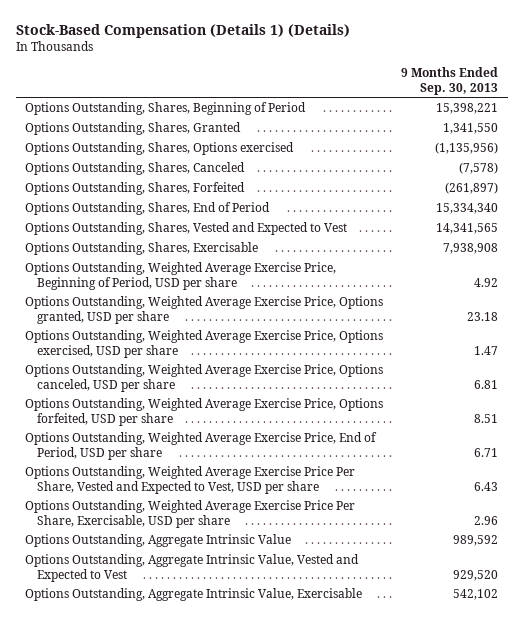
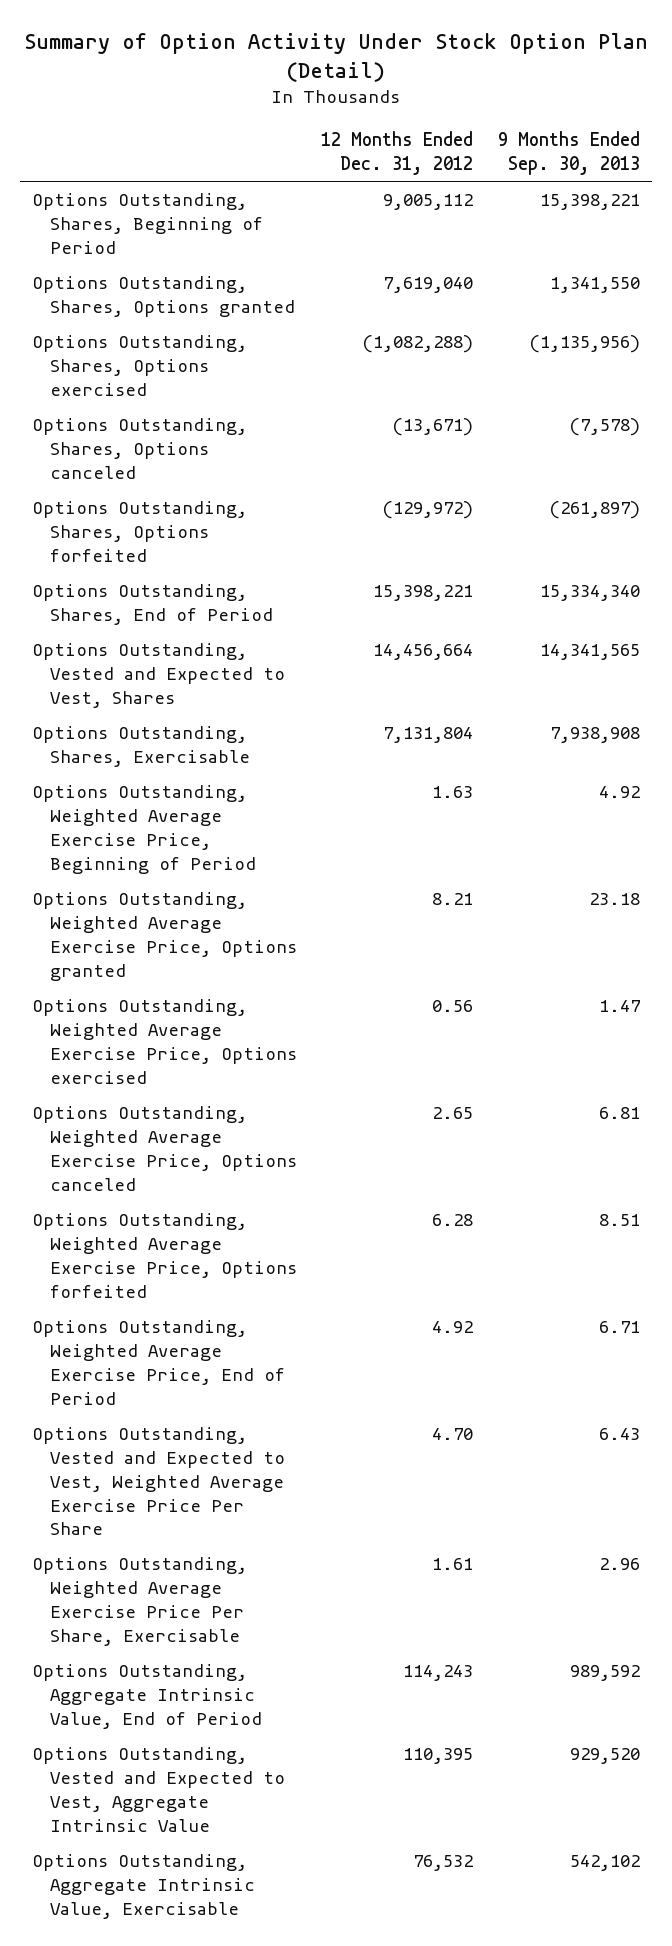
[15,23,350,38] Stock-Based Compensation (Details 1) (Details) -> [24,33,649,83] Summary of Option Activity Under Stock Option Plan (Detail)
none -> [321,131,474,176] 12 Months Ended Dec. 31, 2012
[25,122,242,136] Options Outstanding, Shares, Granted -> [32,276,295,317] Options Outstanding, Shares, Options granted
[25,162,246,176] Options Outstanding, Shares, Canceled -> [32,418,248,479] Options Outstanding, Shares, Options canceled
[25,182,246,196] Options Outstanding, Shares, Forfeited -> [32,501,248,562] Options Outstanding, Shares, Options forfeited
[25,222,348,236] Options Outstanding, Shares, Vested and Expected to Vest -> [32,643,285,708] Options Outstanding, Vested and Expected to Vest, Shares
[25,262,337,290] Options Outstanding, Weighted Average Exercise Price, Beginning of Period, USD per share -> [32,785,256,874] Options Outstanding, Weighted Average Exercise Price, Beginning of Period
[25,296,384,324] Options Outstanding, Weighted Average Exercise Price, Options granted, USD per share -> [32,892,297,981] Options Outstanding, Weighted Average Exercise Price, Options granted
[25,330,384,358] Options Outstanding, Weighted Average Exercise Price, Options exercised, USD per share -> [32,999,297,1084] Options Outstanding, Weighted Average Exercise Price, Options exercised
[25,364,384,392] Options Outstanding, Weighted Average Exercise Price, Options canceled, USD per share -> [32,1106,297,1191] Options Outstanding, Weighted Average Exercise Price, Options canceled
[25,398,384,426] Options Outstanding, Weighted Average Exercise Price, Options forfeited, USD per share -> [32,1213,297,1298] Options Outstanding, Weighted Average Exercise Price, Options forfeited
[25,432,378,460] Options Outstanding, Weighted Average Exercise Price, End of Period, USD per share -> [32,1320,285,1405] Options Outstanding, Weighted Average Exercise Price, End of Period
[25,466,356,494] Options Outstanding, Weighted Average Exercise Price Per Share, Vested and Expected to Vest, USD per share -> [32,1427,285,1536] Options Outstanding, Vested and Expected to Vest, Weighted Average Exercise Price Per Share
[25,500,356,528] Options Outstanding, Weighted Average Exercise Price Per Share, Exercisable, USD per share -> [32,1557,248,1646] Options Outstanding, Weighted Average Exercise Price Per Share, Exercisable
[25,534,292,548] Options Outstanding, Aggregate Intrinsic Value -> [32,1664,262,1729] Options Outstanding, Aggregate Intrinsic Value, End of Period
[25,554,360,582] Options Outstanding, Aggregate Intrinsic Value, Vested and Expected to Vest -> [32,1747,285,1832] Options Outstanding, Vested and Expected to Vest, Aggregate Intrinsic Value

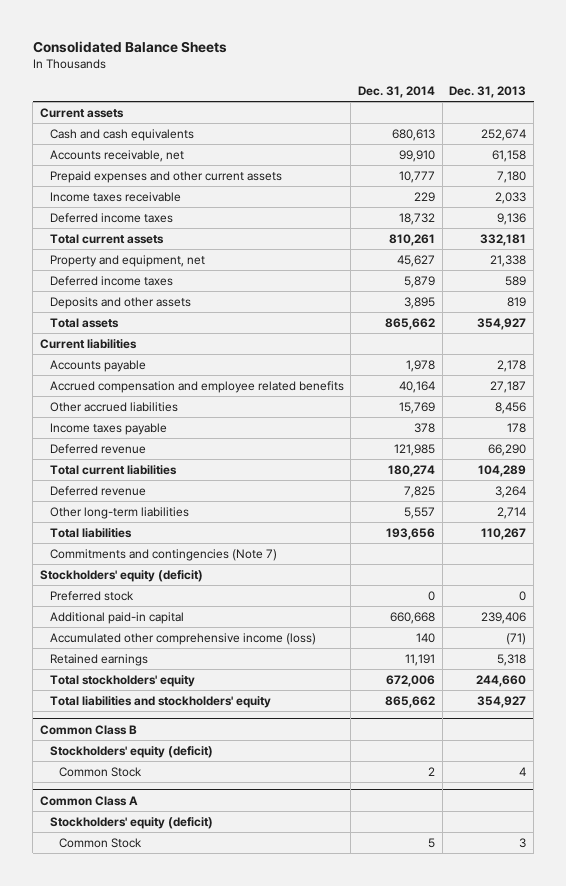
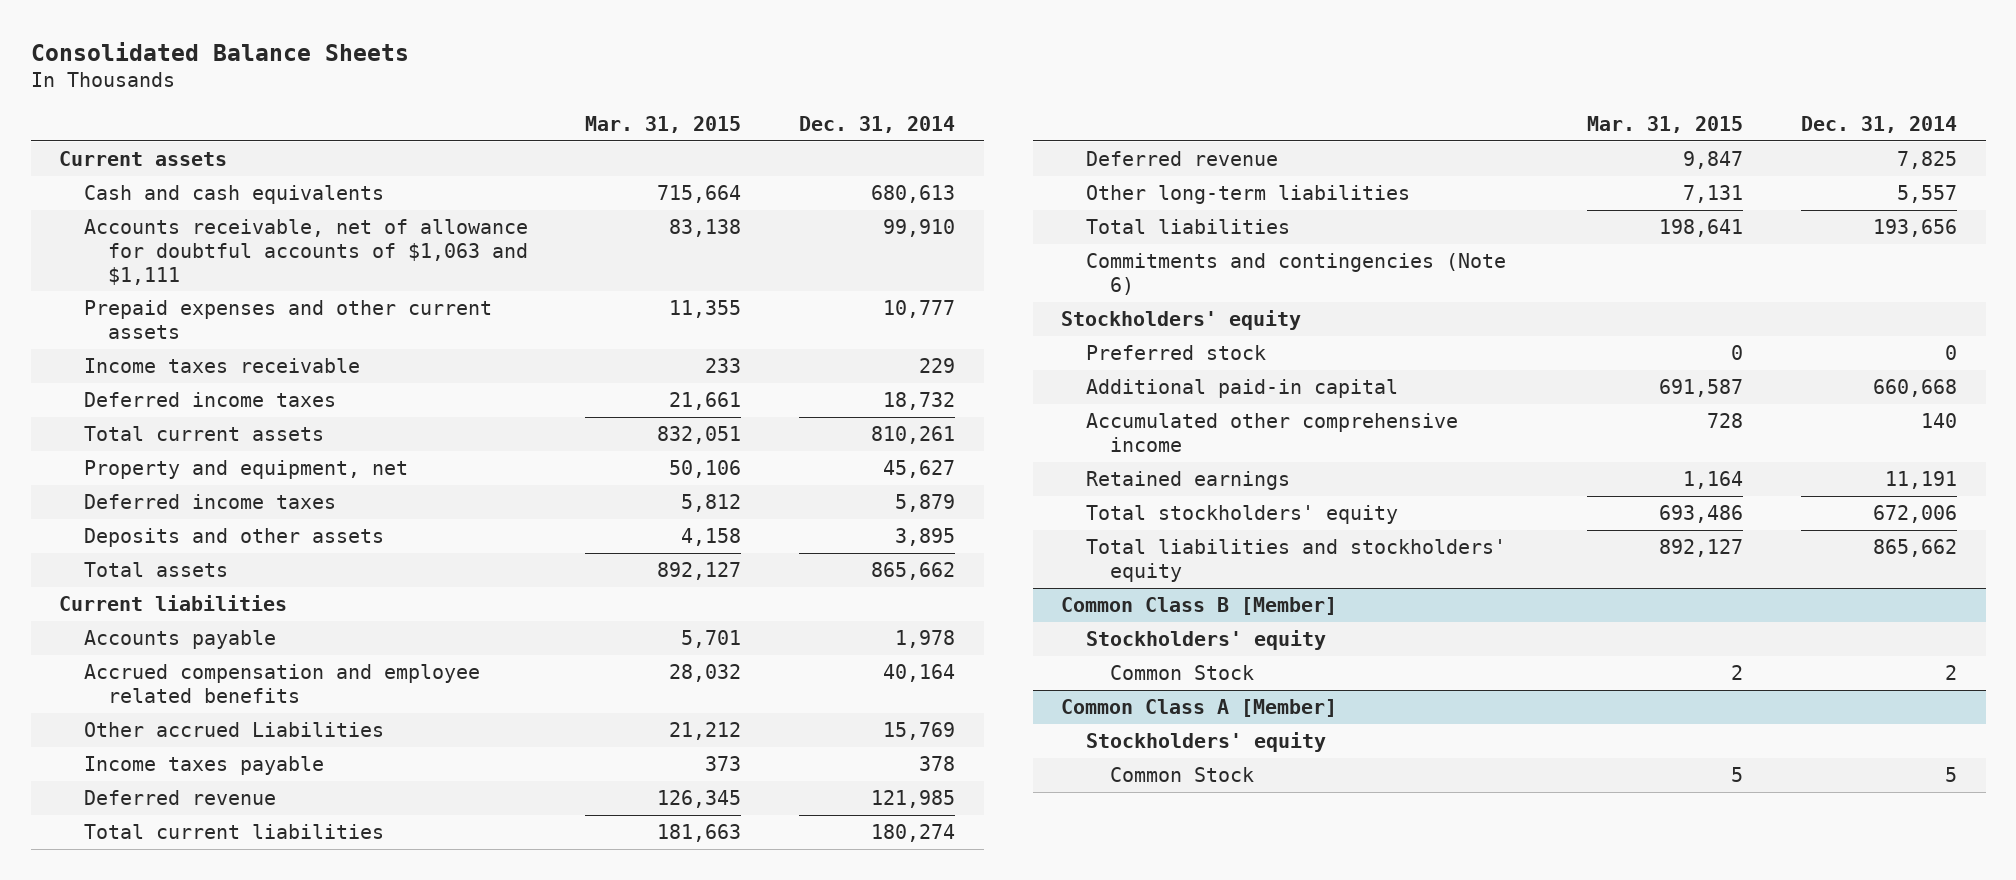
[449,86,527,99] Dec. 31, 2013 -> none
none -> [585,115,742,133] Mar. 31, 2015
[49,149,184,162] Accounts receivable, net -> [83,219,528,285] Accounts receivable, net of allowance for doubtful accounts of $1,063 and $1,111
[49,401,178,412] Other accrued liabilities -> [83,722,384,738] Other accrued Liabilities
[49,548,277,561] Commitments and contingencies (Note 7) -> [1085,253,1506,295] Commitments and contingencies (Note 6)
[39,569,203,582] Stockholders' equity (deficit) -> [1061,310,1302,331] Stockholders' equity
[49,632,316,645] Accumulated other comprehensive income (loss) -> [1085,413,1458,452] Accumulated other comprehensive income
[39,724,137,735] Common Class B -> [1061,597,1338,616] Common Class B [Member]
[49,745,213,758] Stockholders' equity (deficit) -> [1085,630,1326,651] Stockholders' equity
[39,795,138,806] Common Class A -> [1061,699,1338,718] Common Class A [Member]
[49,816,213,829] Stockholders' equity (deficit) -> [1085,732,1326,753] Stockholders' equity

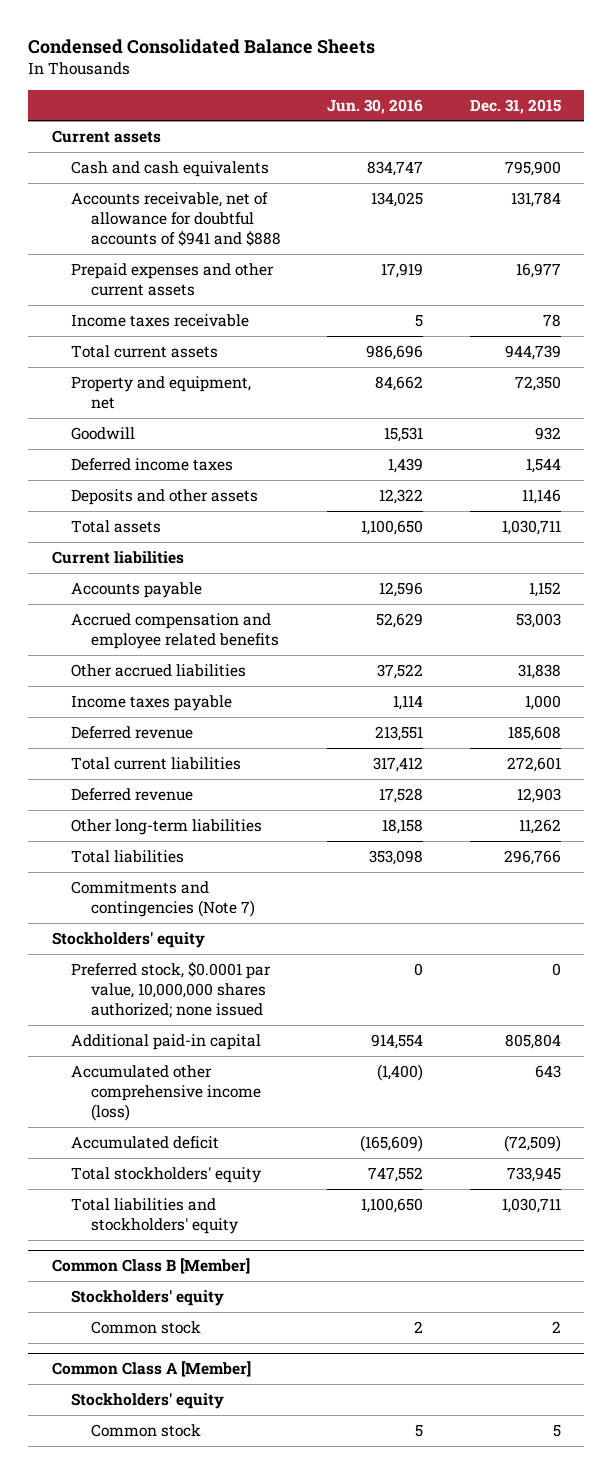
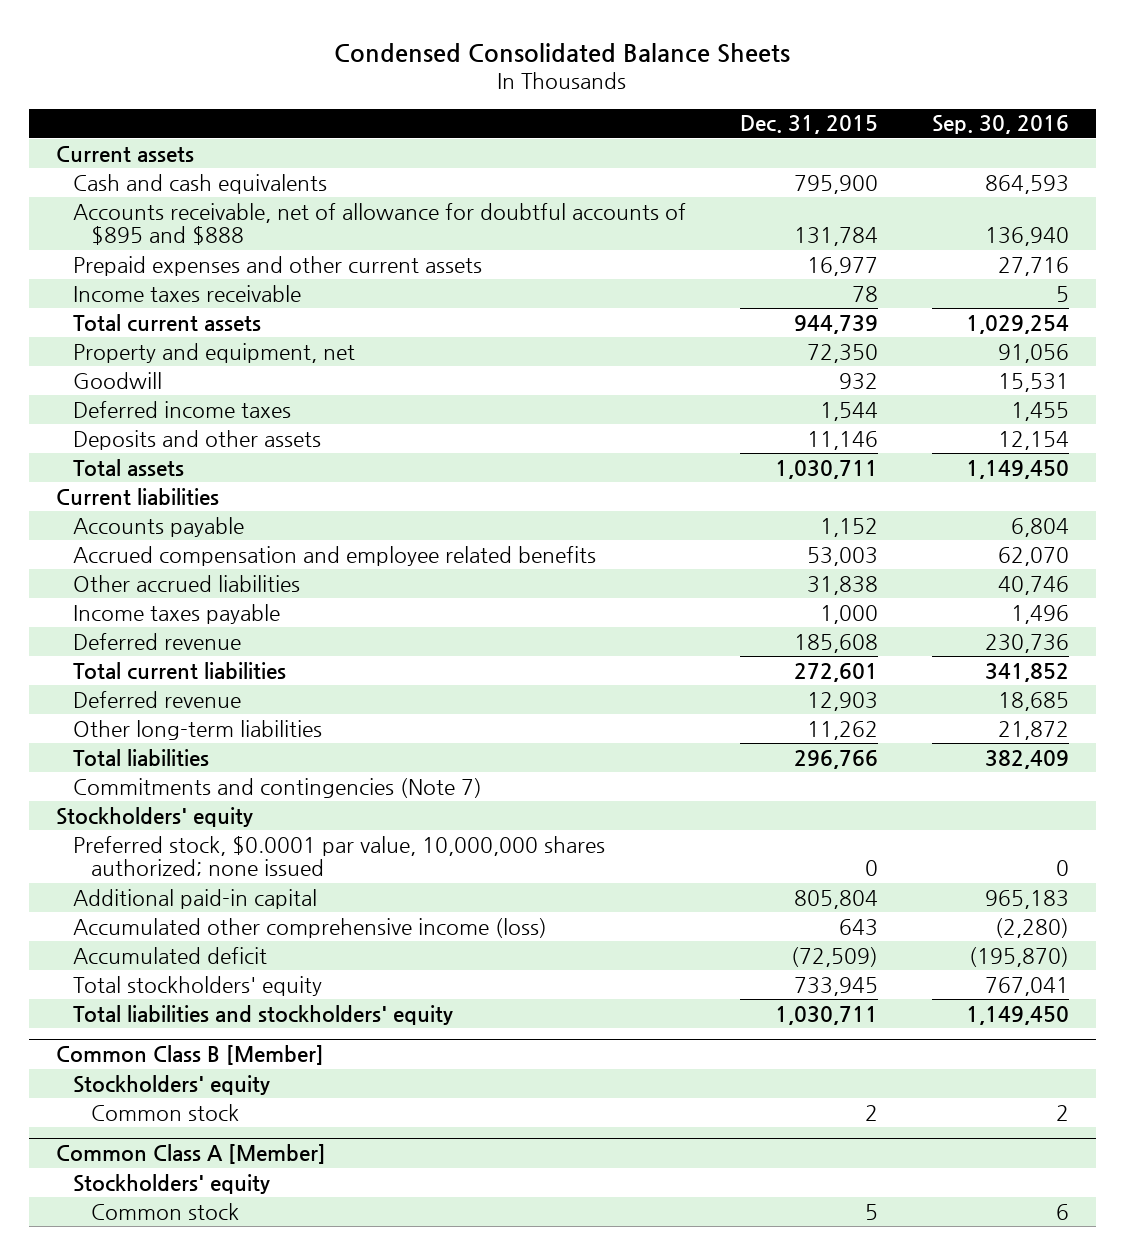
[327,98,424,114] Jun. 30, 2016 -> none
none -> [931,115,1069,135] Sep. 30, 2016
[71,191,281,247] Accounts receivable, net of allowance for doubtful accounts of $941 and $888 -> [73,202,687,246] Accounts receivable, net of allowance for doubtful accounts of $895 and $888

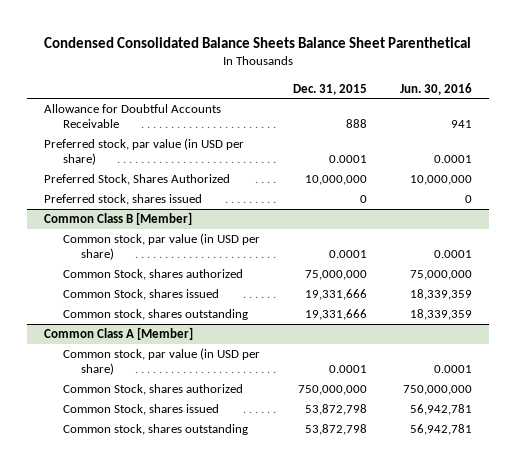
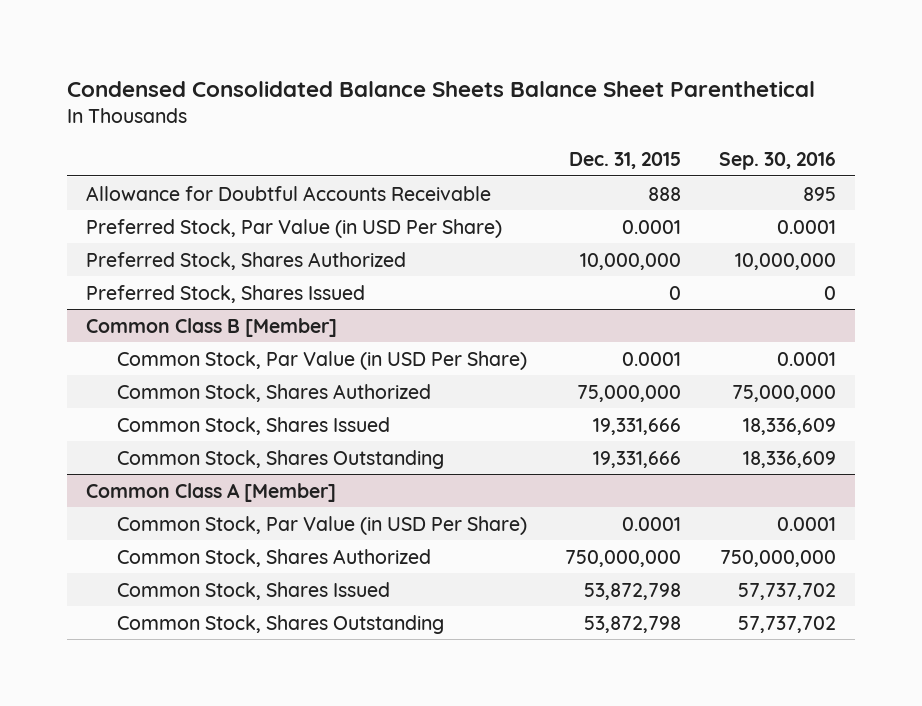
[400,82,473,95] Jun. 30, 2016 -> none
none -> [719,151,837,170] Sep. 30, 2016
[43,138,244,166] Preferred stock, par value (in USD per share) -> [85,218,502,238] Preferred Stock, Par Value (in USD Per Share)
[43,194,202,206] Preferred stock, shares issued -> [85,284,365,303] Preferred Stock, Shares Issued
[62,233,260,261] Common stock, par value (in USD per share) -> [116,350,527,370] Common Stock, Par Value (in USD Per Share)
[62,269,243,281] Common Stock, shares authorized -> [116,383,431,402] Common Stock, Shares Authorized
[62,289,219,301] Common Stock, shares issued -> [116,416,390,435] Common Stock, Shares Issued
[62,309,248,321] Common stock, shares outstanding -> [116,449,444,469] Common Stock, Shares Outstanding
[62,348,260,376] Common stock, par value (in USD per share) -> [116,515,527,535] Common Stock, Par Value (in USD Per Share)
[62,384,243,396] Common Stock, shares authorized -> [116,548,431,567] Common Stock, Shares Authorized
[62,404,219,416] Common Stock, shares issued -> [116,581,390,600] Common Stock, Shares Issued
[62,424,248,436] Common stock, shares outstanding -> [116,614,444,634] Common Stock, Shares Outstanding

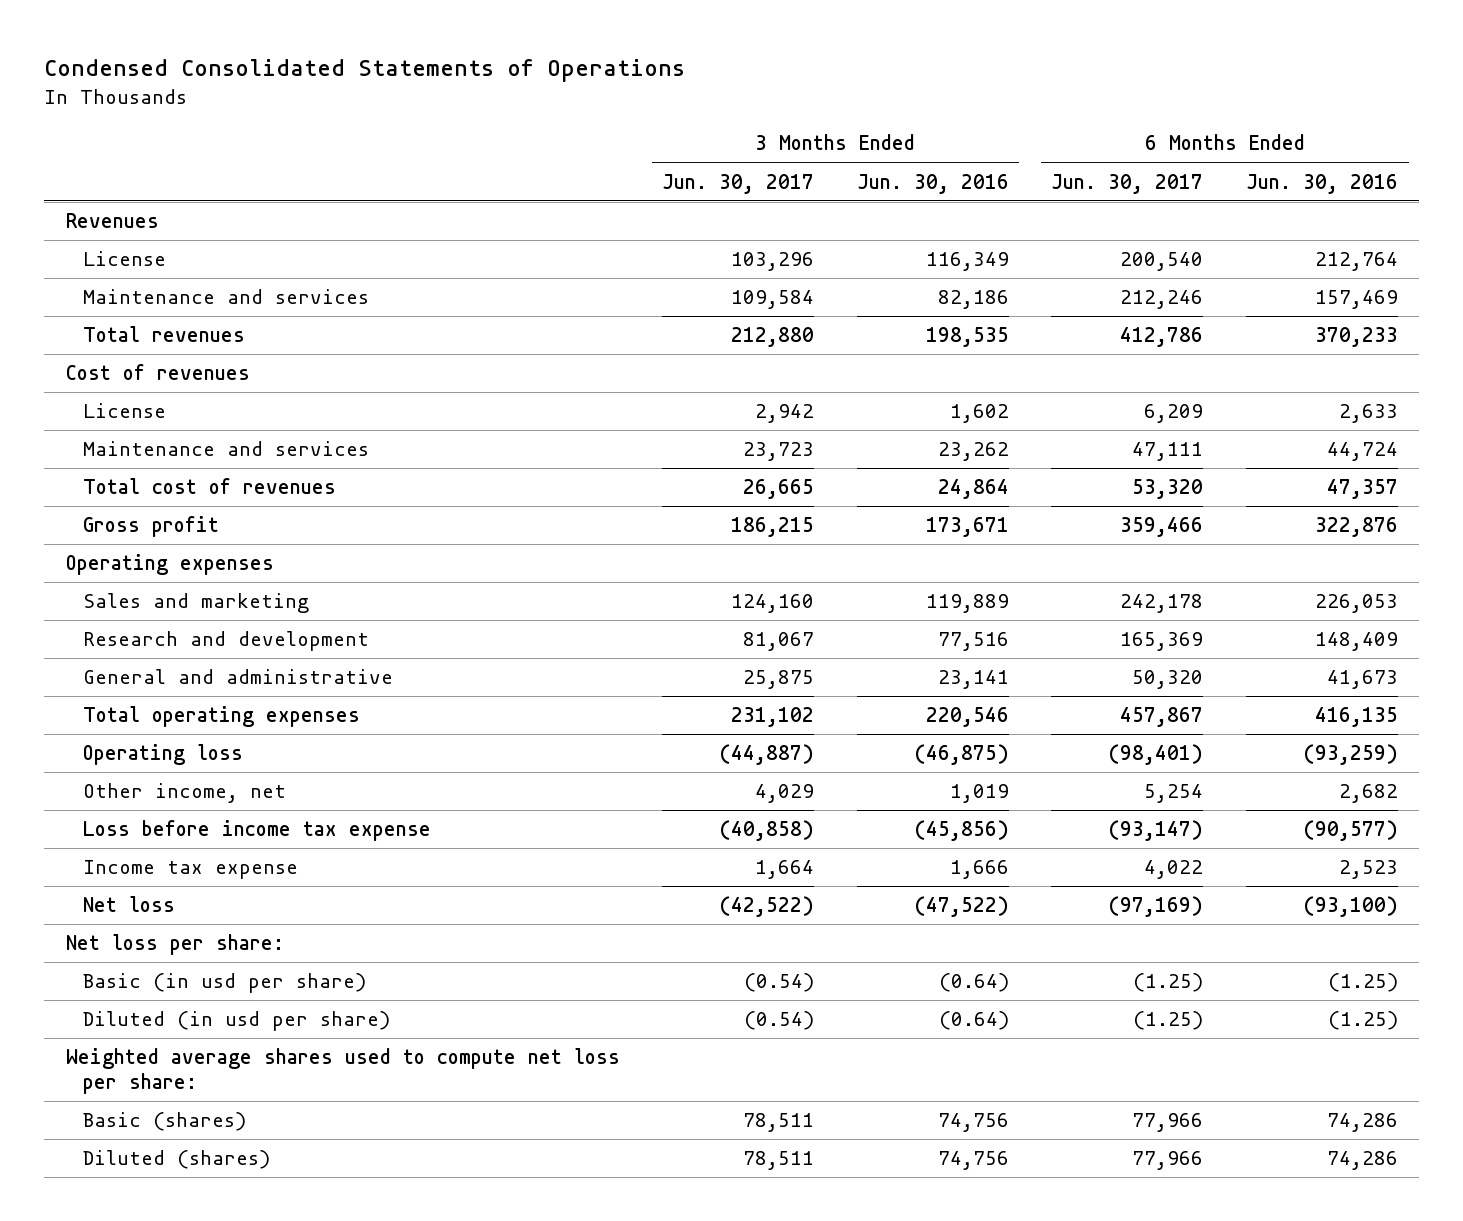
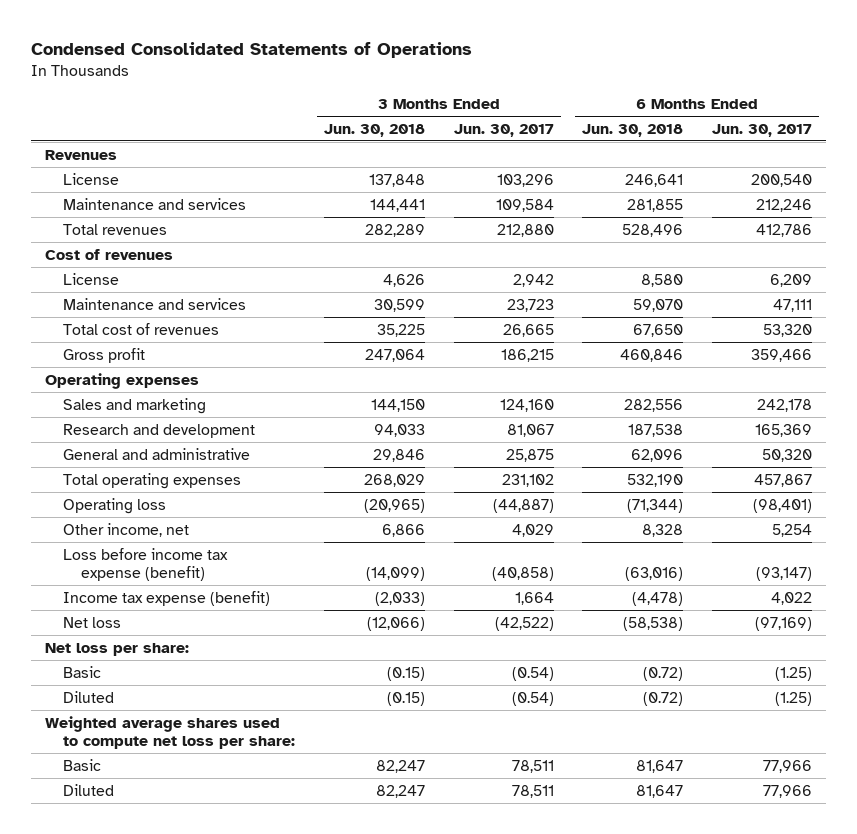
[856,173,1009,194] Jun. 30, 2016 -> none
[1245,173,1398,194] Jun. 30, 2016 -> none
none -> [323,123,425,137] Jun. 30, 2018
none -> [582,123,684,137] Jun. 30, 2018
[83,820,432,842] Loss before income tax expense -> [63,547,229,582] Loss before income tax expense (benefit)
[83,860,299,880] Income tax expense -> [63,590,271,606] Income tax expense (benefit)
[83,973,367,994] Basic (in usd per share) -> [63,665,102,678] Basic
[83,1011,391,1032] Diluted (in usd per share) -> [63,690,115,703] Diluted
[83,1112,247,1132] Basic (shares) -> [63,758,102,771] Basic
[83,1150,271,1170] Diluted (shares) -> [63,783,115,796] Diluted

